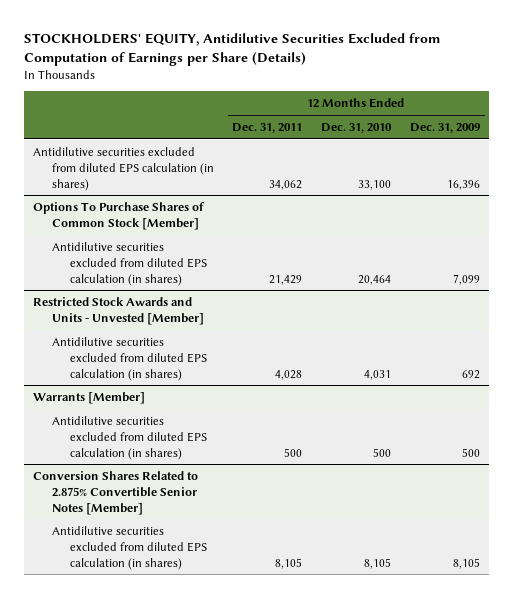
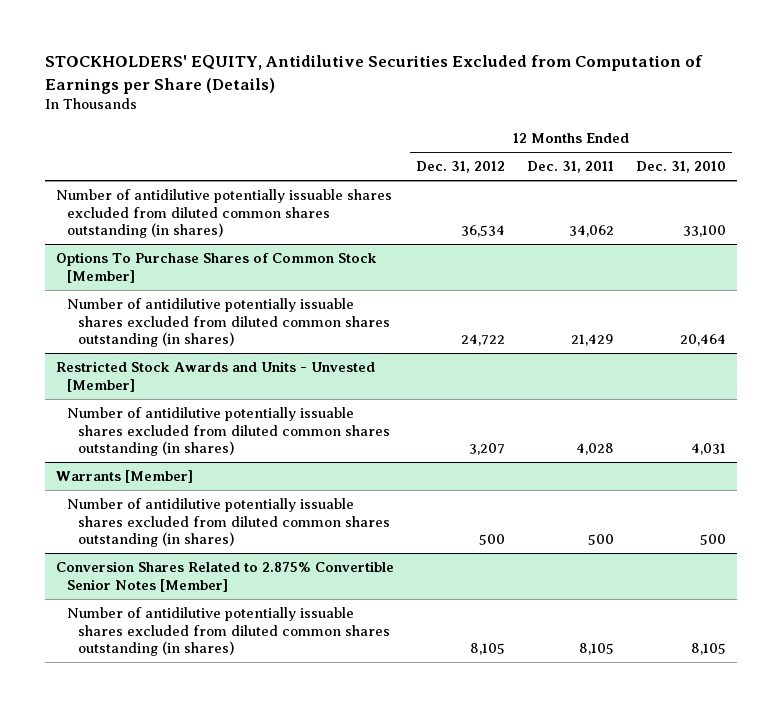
[409,122,480,133] Dec. 31, 2009 -> none
none -> [415,161,505,174] Dec. 31, 2012
[33,146,214,191] Antidilutive securities excluded from diluted EPS calculation (in shares) -> [55,189,392,239] Number of antidilutive potentially issuable shares excluded from diluted common shares outstanding (in shares)
[51,241,207,286] Antidilutive securities excluded from diluted EPS calculation (in shares) -> [66,298,390,348] Number of antidilutive potentially issuable shares excluded from diluted common shares outstanding (in shares)
[51,336,207,381] Antidilutive securities excluded from diluted EPS calculation (in shares) -> [66,407,390,457] Number of antidilutive potentially issuable shares excluded from diluted common shares outstanding (in shares)
[51,415,207,460] Antidilutive securities excluded from diluted EPS calculation (in shares) -> [66,498,390,548] Number of antidilutive potentially issuable shares excluded from diluted common shares outstanding (in shares)
[51,525,207,570] Antidilutive securities excluded from diluted EPS calculation (in shares) -> [66,607,390,657] Number of antidilutive potentially issuable shares excluded from diluted common shares outstanding (in shares)

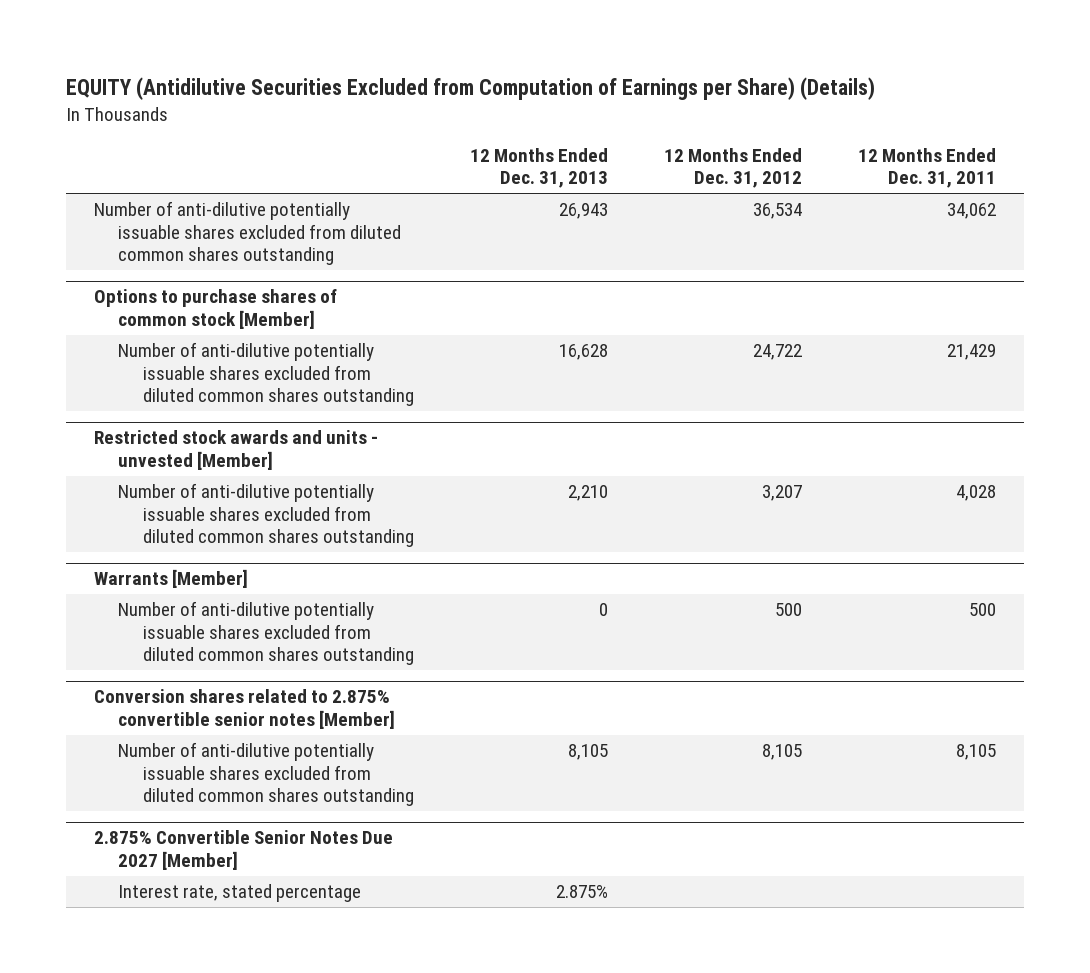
[44,55,703,94] STOCKHOLDERS' EQUITY, Antidilutive Securities Excluded from Computation of Earnings per Share (Details) -> [65,77,875,101] EQUITY (Antidilutive Securities Excluded from Computation of Earnings per Share) (Details)
[636,161,727,174] Dec. 31, 2010 -> none
none -> [469,148,608,189] 12 Months Ended Dec. 31, 2013
[55,189,392,239] Number of antidilutive potentially issuable shares excluded from diluted common shares outstanding (in shares) -> [93,201,402,265] Number of anti-dilutive potentially issuable shares excluded from diluted common shares outstanding
[55,252,377,283] Options To Purchase Shares of Common Stock [Member] -> [93,289,337,329] Options to purchase shares of common stock [Member]
[66,298,390,348] Number of antidilutive potentially issuable shares excluded from diluted common shares outstanding (in shares) -> [118,342,414,406] Number of anti-dilutive potentially issuable shares excluded from diluted common shares outstanding
[55,361,375,392] Restricted Stock Awards and Units - Unvested [Member] -> [93,430,378,470] Restricted stock awards and units - unvested [Member]
[66,407,390,457] Number of antidilutive potentially issuable shares excluded from diluted common shares outstanding (in shares) -> [118,483,414,547] Number of anti-dilutive potentially issuable shares excluded from diluted common shares outstanding
[66,498,390,548] Number of antidilutive potentially issuable shares excluded from diluted common shares outstanding (in shares) -> [118,601,414,665] Number of anti-dilutive potentially issuable shares excluded from diluted common shares outstanding
[55,561,394,592] Conversion Shares Related to 2.875% Convertible Senior Notes [Member] -> [93,689,396,729] Conversion shares related to 2.875% convertible senior notes [Member]
[66,607,390,657] Number of antidilutive potentially issuable shares excluded from diluted common shares outstanding (in shares) -> [118,742,414,806] Number of anti-dilutive potentially issuable shares excluded from diluted common shares outstanding
none -> [93,830,393,870] 2.875% Convertible Senior Notes Due 2027 [Member]
none -> [118,884,362,903] Interest rate, stated percentage

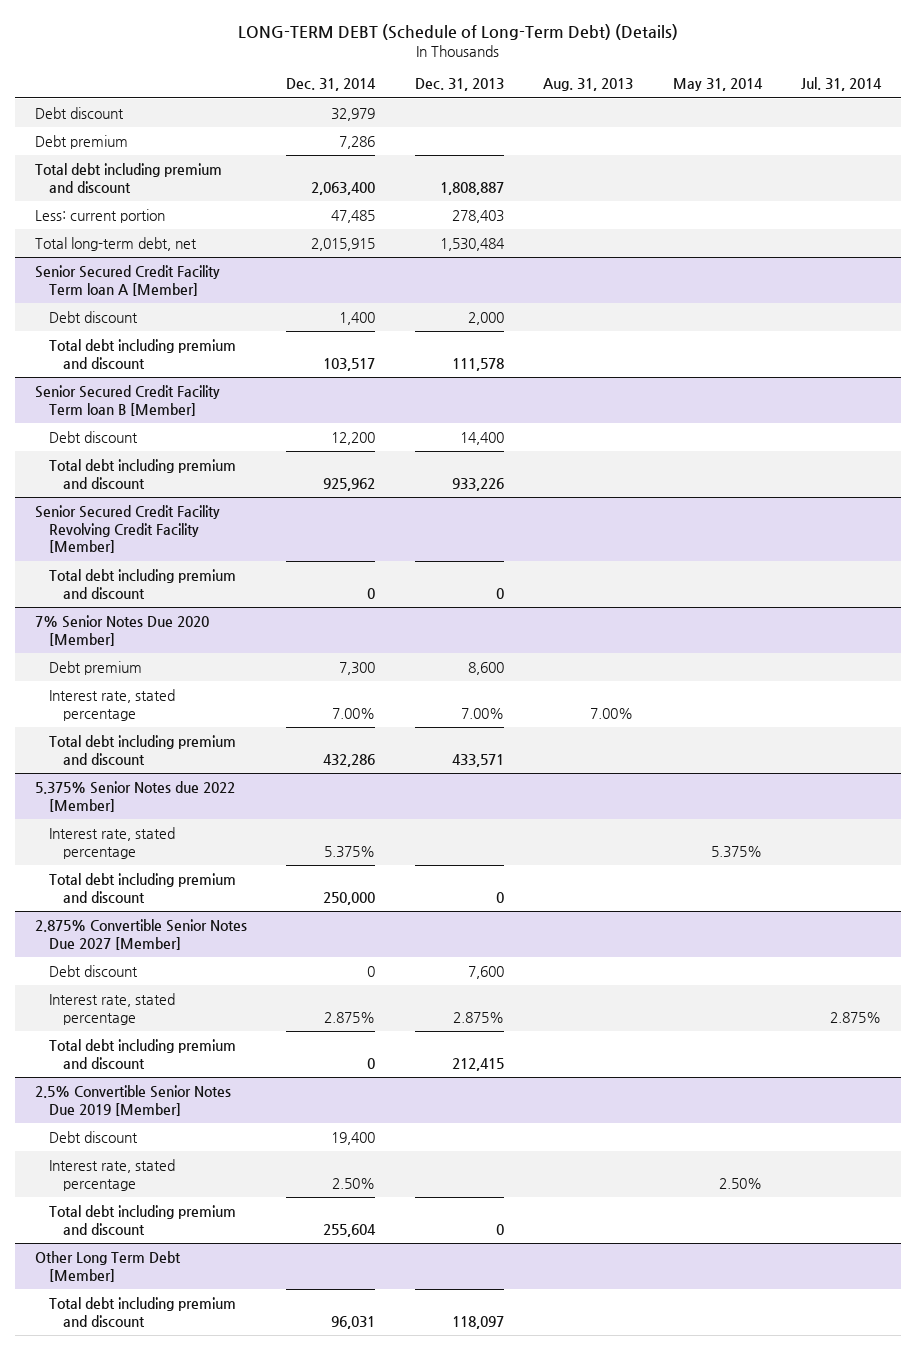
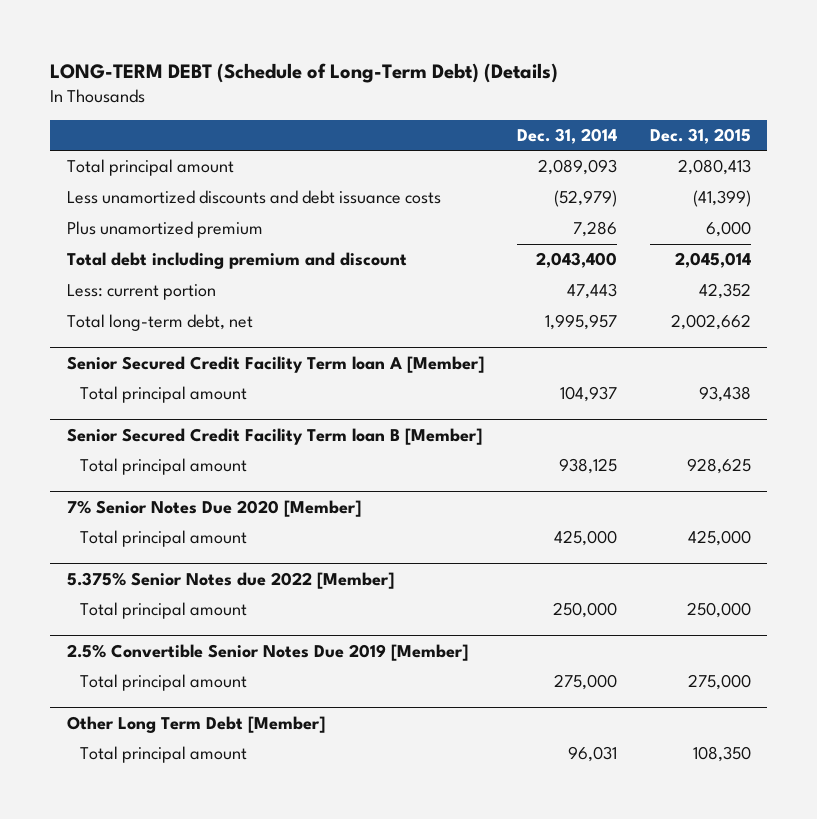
[414,78,504,92] Dec. 31, 2013 -> none
[543,78,634,92] Aug. 31, 2013 -> none
[672,78,763,92] May 31, 2014 -> none
[800,77,882,92] Jul. 31, 2014 -> none
none -> [649,127,751,144] Dec. 31, 2015
[35,106,125,119] Debt discount -> none
none -> [66,159,234,177] Total principal amount
none -> [66,190,441,205] Less unamortized discounts and debt issuance costs
[35,134,129,149] Debt premium -> [66,221,263,239] Plus unamortized premium
[311,181,376,195] 2,063,400 -> [535,252,617,269] 2,043,400
[331,209,376,223] 47,485 -> [566,283,617,300] 47,443
[311,237,376,251] 2,015,915 -> [544,314,617,331] 1,995,957
[49,310,139,323] Debt discount -> none
[49,338,237,369] Total debt including premium and discount -> none
none -> [79,386,247,404] Total principal amount
[49,430,139,443] Debt discount -> none
[49,458,237,489] Total debt including premium and discount -> none
[35,504,221,554] Senior Secured Credit Facility Revolving Credit Facility [Member] -> none
[49,568,237,599] Total debt including premium and discount -> none
none -> [79,458,247,476] Total principal amount
[49,660,143,675] Debt premium -> none
[49,688,176,721] Interest rate, stated percentage -> none
[49,734,237,765] Total debt including premium and discount -> none
none -> [79,530,247,548] Total principal amount
[49,826,176,859] Interest rate, stated percentage -> none
[49,872,237,903] Total debt including premium and discount -> none
[35,918,248,950] 2.875% Convertible Senior Notes Due 2027 [Member] -> none
[49,964,139,977] Debt discount -> none
[49,992,176,1025] Interest rate, stated percentage -> none
[49,1038,237,1069] Total debt including premium and discount -> none
none -> [79,602,247,620] Total principal amount
[49,1130,139,1143] Debt discount -> none
[49,1158,176,1191] Interest rate, stated percentage -> none
[49,1204,237,1235] Total debt including premium and discount -> none
none -> [79,674,247,692] Total principal amount
[49,1296,237,1327] Total debt including premium and discount -> [79,746,247,764] Total principal amount

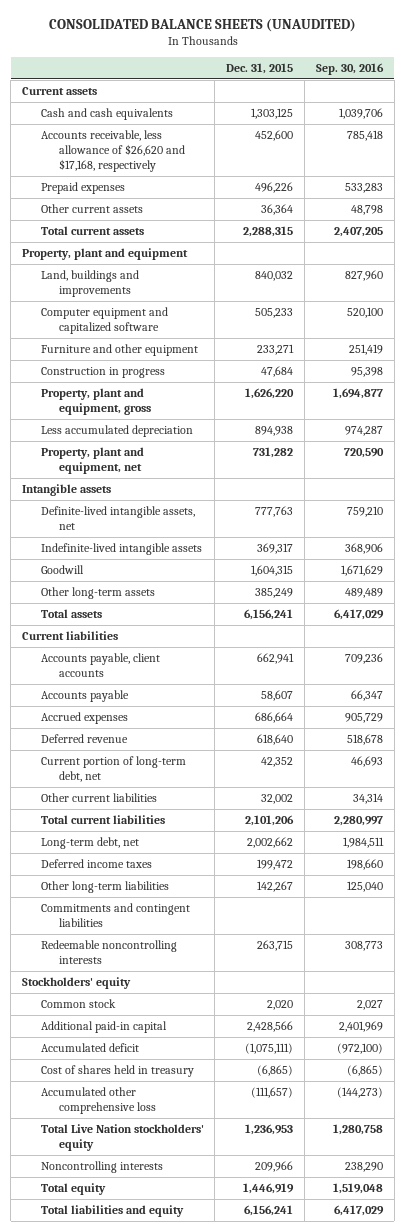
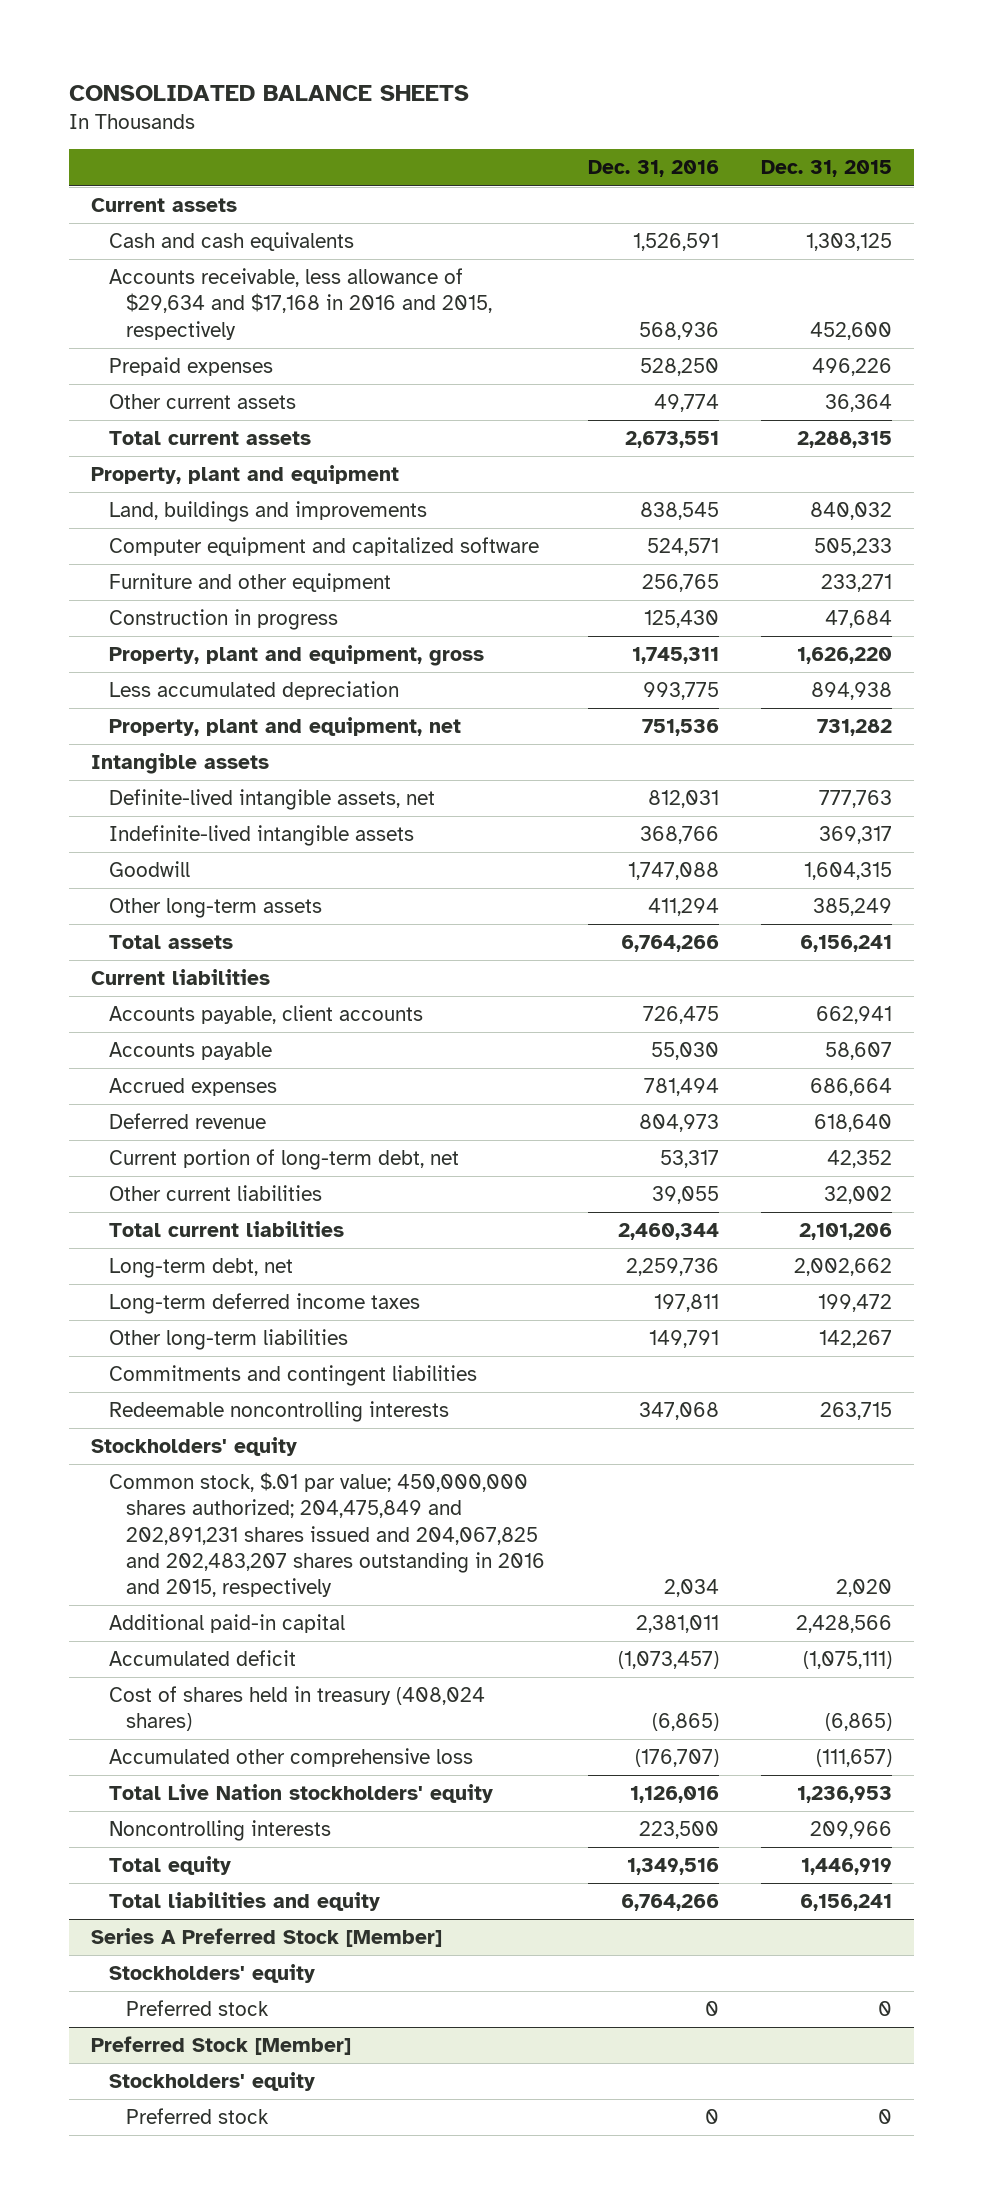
[48,18,356,33] CONSOLIDATED BALANCE SHEETS (UNAUDITED) -> [69,85,470,102] CONSOLIDATED BALANCE SHEETS
[315,62,384,75] Sep. 30, 2016 -> none
none -> [587,160,719,178] Dec. 31, 2016
[40,129,186,172] Accounts receivable, less allowance of $26,620 and $17,168, respectively -> [108,268,493,340] Accounts receivable, less allowance of $29,634 and $17,168 in 2016 and 2015, respectively
[40,858,152,868] Deferred income taxes -> [108,1293,420,1315] Long-term deferred income taxes
[40,998,116,1008] Common stock -> [108,1472,546,1598] Common stock, $.01 par value; 450,000,000 shares authorized; 204,475,849 and 202,891,231 shares issued and 204,067,825 and 202,483,207 shares outstanding in 2016 and 2015, respectively
[40,1064,194,1077] Cost of shares held in treasury -> [108,1686,485,1732] Cost of shares held in treasury (408,024 shares)
none -> [90,1928,442,1948] Series A Preferred Stock [Member]
none -> [108,1964,315,1984] Stockholders' equity
none -> [126,2000,270,2017] Preferred stock
none -> [90,2036,351,2056] Preferred Stock [Member]
none -> [108,2072,315,2092] Stockholders' equity
none -> [126,2108,270,2125] Preferred stock

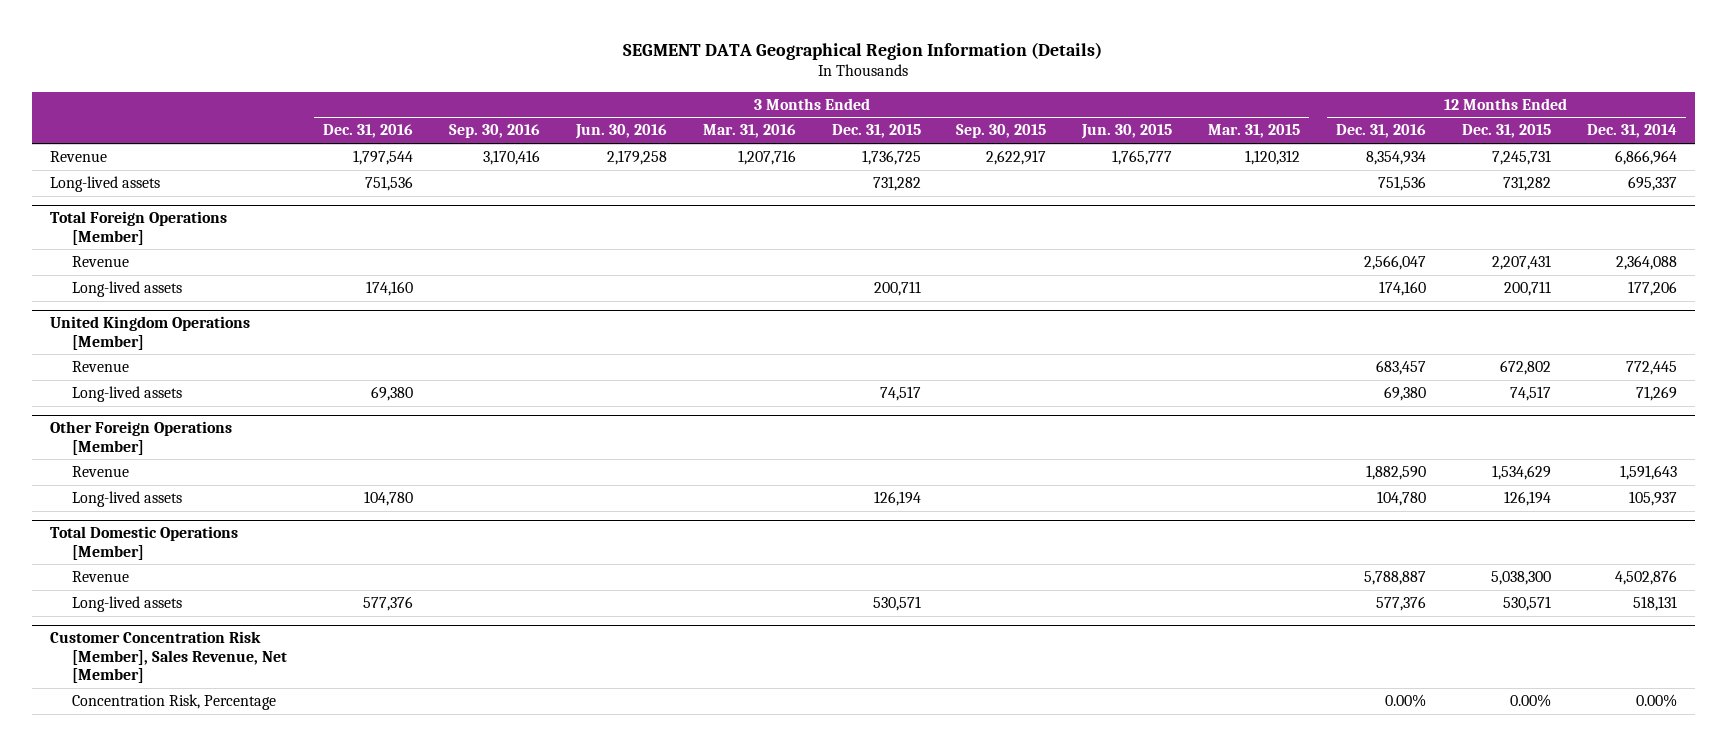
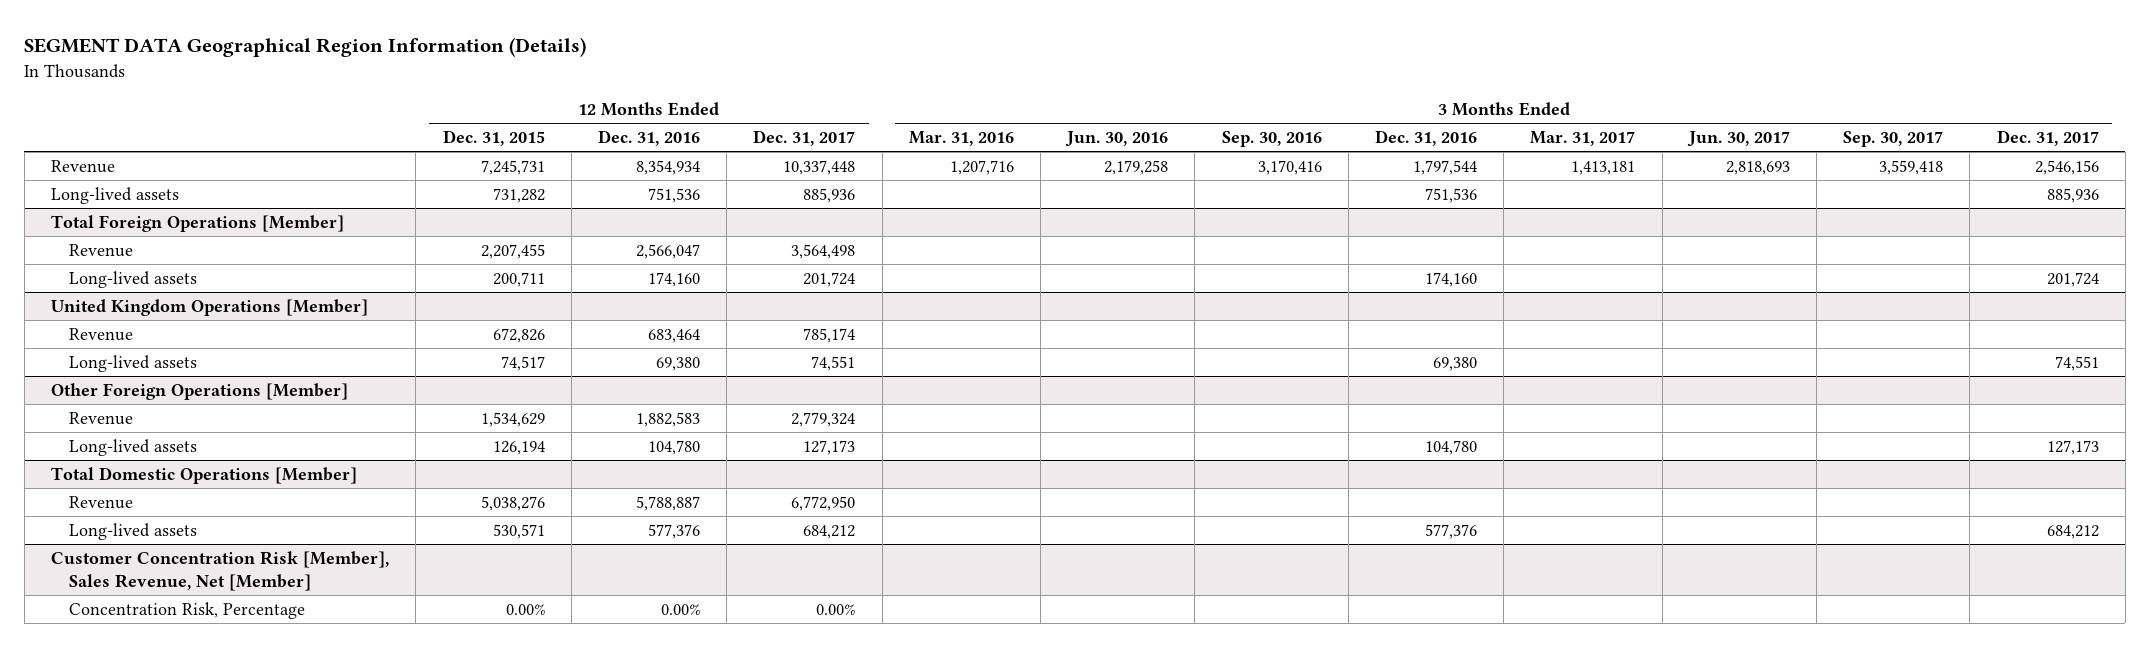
[831,124,921,139] Dec. 31, 2015 -> none
[956,124,1047,139] Sep. 30, 2015 -> none
[1081,124,1173,140] Jun. 30, 2015 -> none
[1208,124,1301,139] Mar. 31, 2015 -> none
[1586,124,1677,139] Dec. 31, 2014 -> none
none -> [753,130,856,147] Dec. 31, 2017
none -> [1530,131,1636,147] Mar. 31, 2017
none -> [1686,131,1790,148] Jun. 30, 2017
none -> [1843,131,1944,148] Sep. 30, 2017
none -> [1996,130,2099,147] Dec. 31, 2017
[1491,255,1551,271] 2,207,431 -> [480,243,545,259] 2,207,455
[1376,360,1427,376] 683,457 -> [647,328,700,343] 683,464
[1499,360,1551,376] 672,802 -> [492,327,545,343] 672,826
[1366,465,1427,481] 1,882,590 -> [635,411,700,427] 1,882,583
[1490,571,1551,586] 5,038,300 -> [480,495,545,511] 5,038,276

